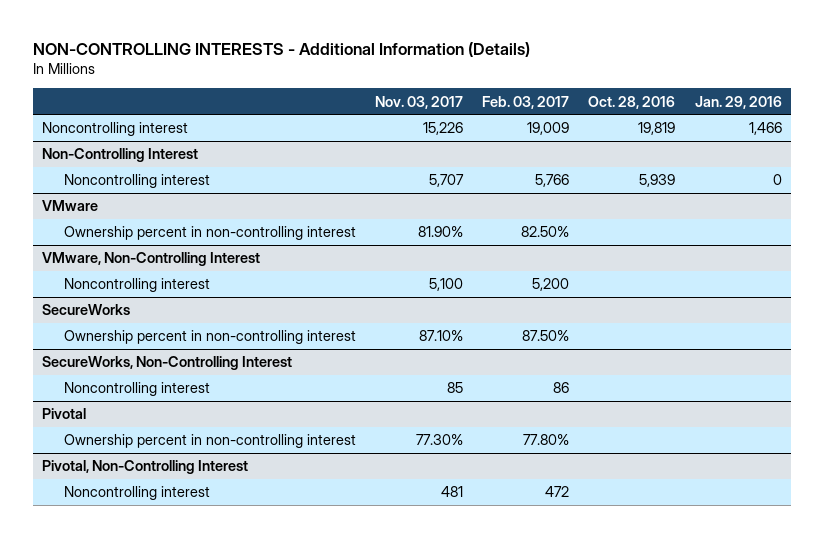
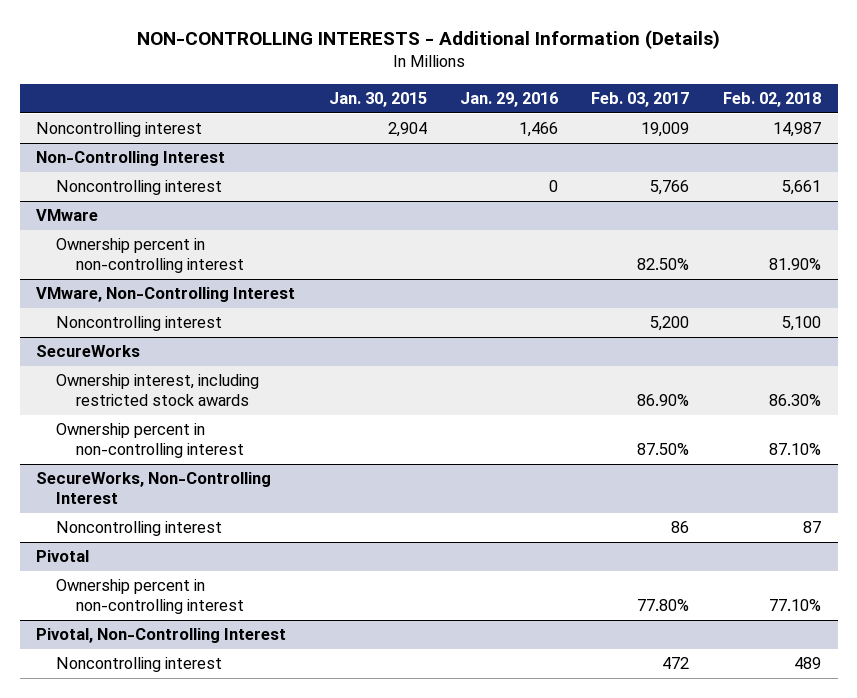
[375,95,464,109] Nov. 03, 2017 -> none
[588,95,676,109] Oct. 28, 2016 -> none
none -> [328,92,427,108] Jan. 30, 2015
none -> [722,92,821,108] Feb. 02, 2018
none -> [56,374,260,406] Ownership interest, including restricted stock awards

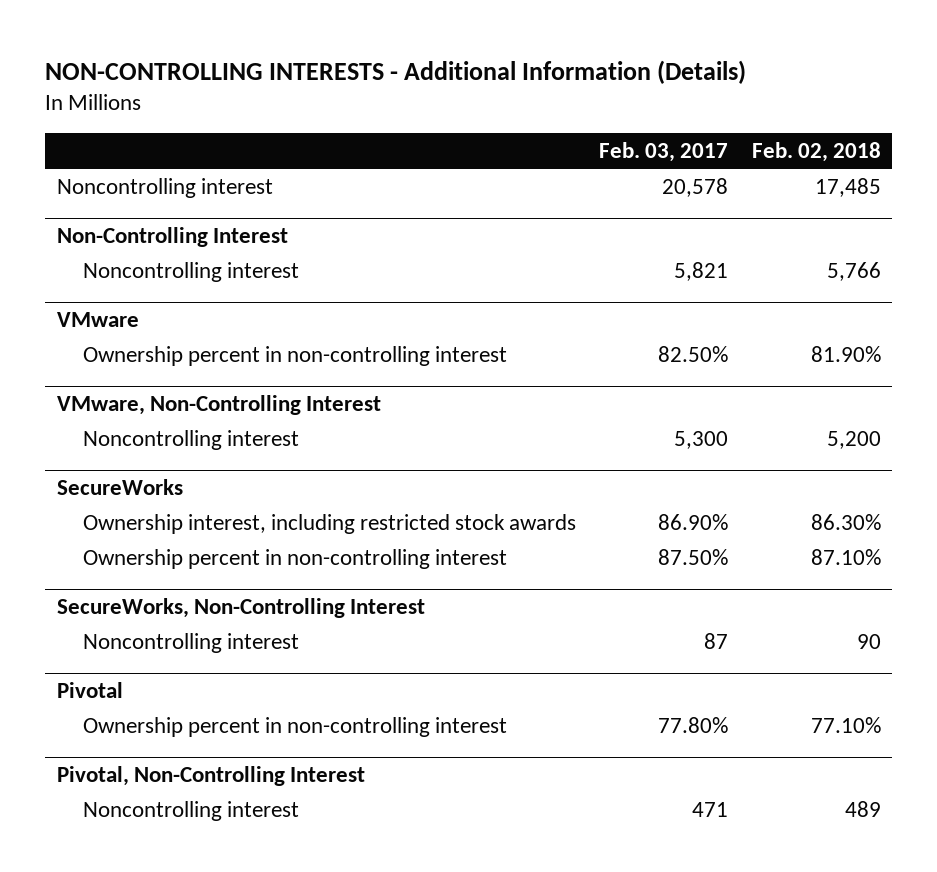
[328,92,427,108] Jan. 30, 2015 -> none
[460,92,559,108] Jan. 29, 2016 -> none
[641,122,690,138] 19,009 -> [662,177,729,197] 20,578
[772,122,821,138] 14,987 -> [814,177,881,197] 17,485
[650,180,690,196] 5,766 -> [674,261,729,281] 5,821
[781,180,821,196] 5,661 -> [826,261,881,281] 5,766
[650,316,690,332] 5,200 -> [674,430,729,449] 5,300
[781,316,821,332] 5,100 -> [826,430,881,449] 5,200
[671,521,690,534] 86 -> [704,632,729,649] 87
[802,521,821,534] 87 -> [856,633,881,649] 90
[662,657,690,670] 472 -> [692,801,729,817] 471

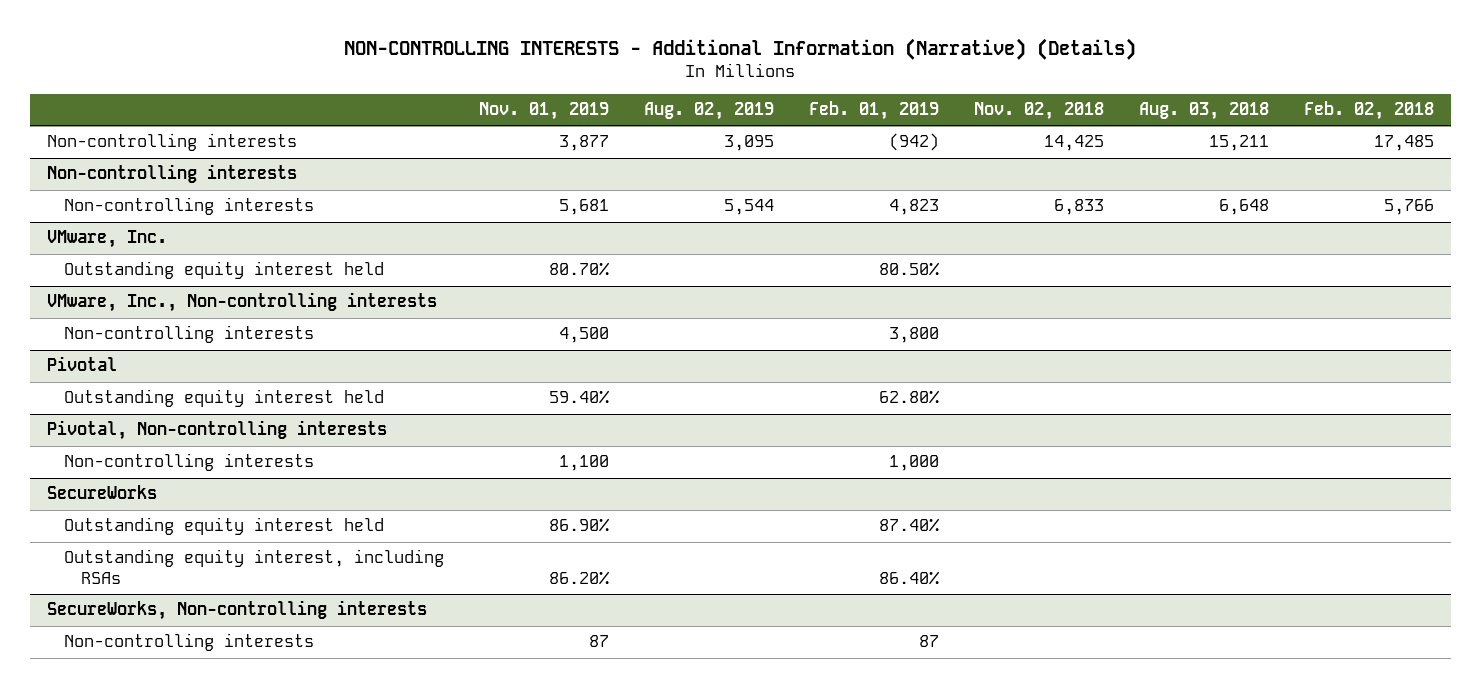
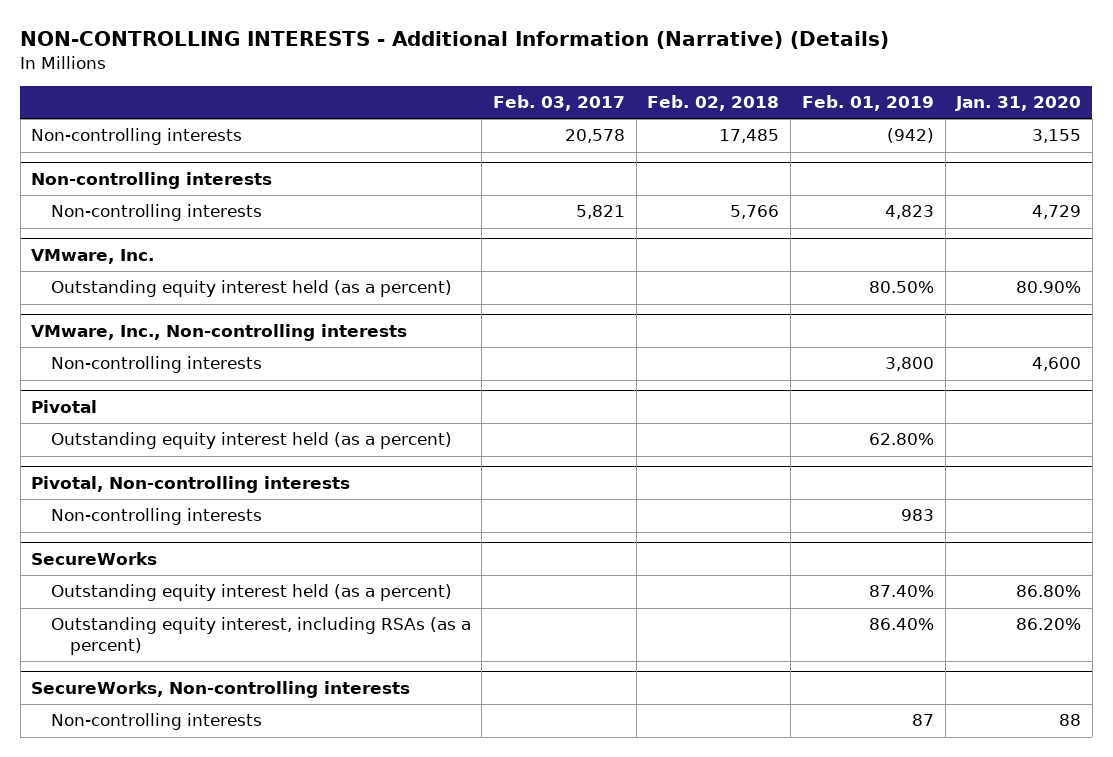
[479,102,610,121] Nov. 01, 2019 -> none
[643,102,774,121] Aug. 02, 2019 -> none
[973,102,1104,121] Nov. 02, 2018 -> none
[1138,102,1269,121] Aug. 03, 2018 -> none
none -> [492,95,625,112] Feb. 03, 2017
none -> [955,96,1082,112] Jan. 31, 2020
[64,261,385,280] Outstanding equity interest held -> [50,280,452,298] Outstanding equity interest held (as a percent)
[64,389,385,408] Outstanding equity interest held -> [50,432,452,450] Outstanding equity interest held (as a percent)
[888,455,939,472] 1,000 -> [900,509,934,522] 983
[64,517,385,536] Outstanding equity interest held -> [50,584,452,602] Outstanding equity interest held (as a percent)
[64,549,445,585] Outstanding equity interest, including RSAs -> [50,617,471,656] Outstanding equity interest, including RSAs (as a percent)

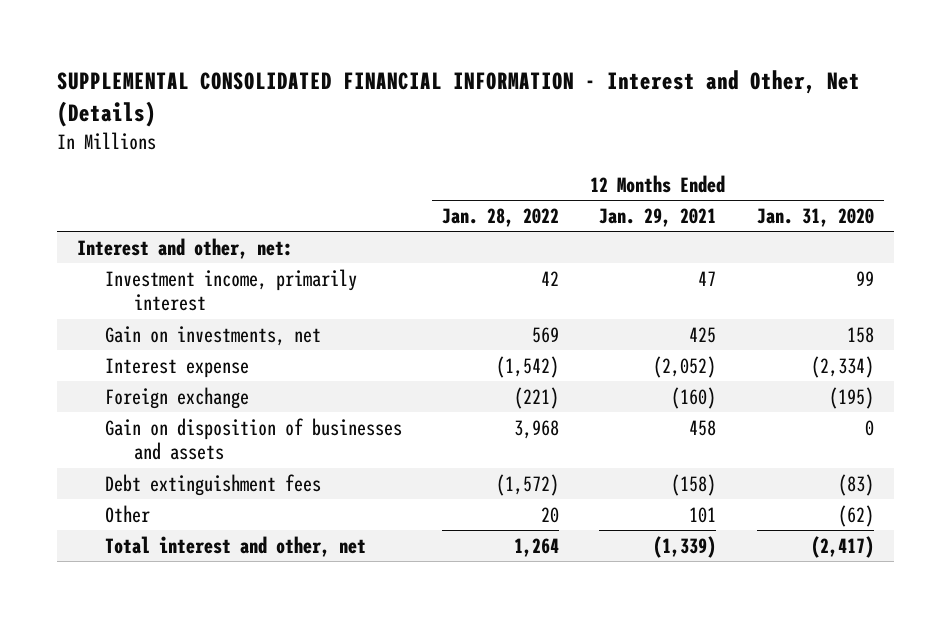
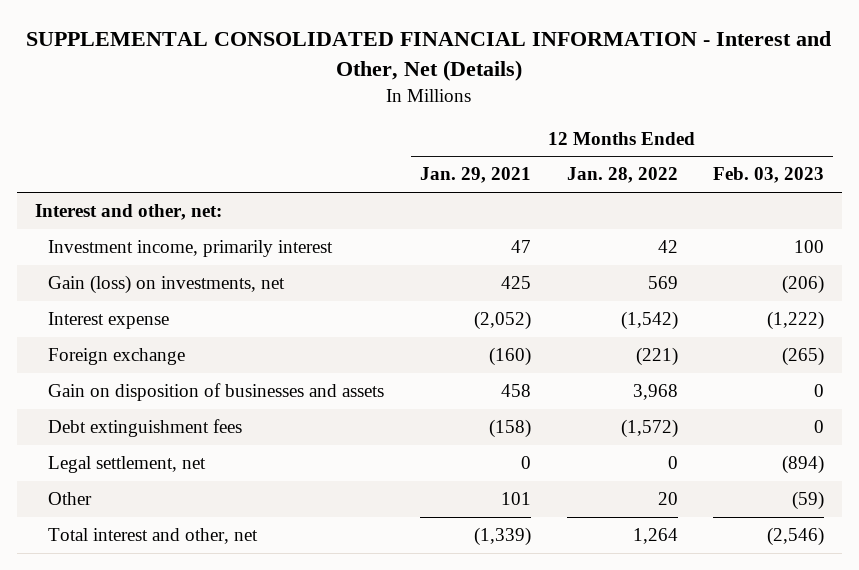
[756,208,874,228] Jan. 31, 2020 -> none
none -> [713,167,825,184] Feb. 03, 2023
[105,325,322,346] Gain on investments, net -> [48,275,286,295] Gain (loss) on investments, net
none -> [48,456,207,474] Legal settlement, net

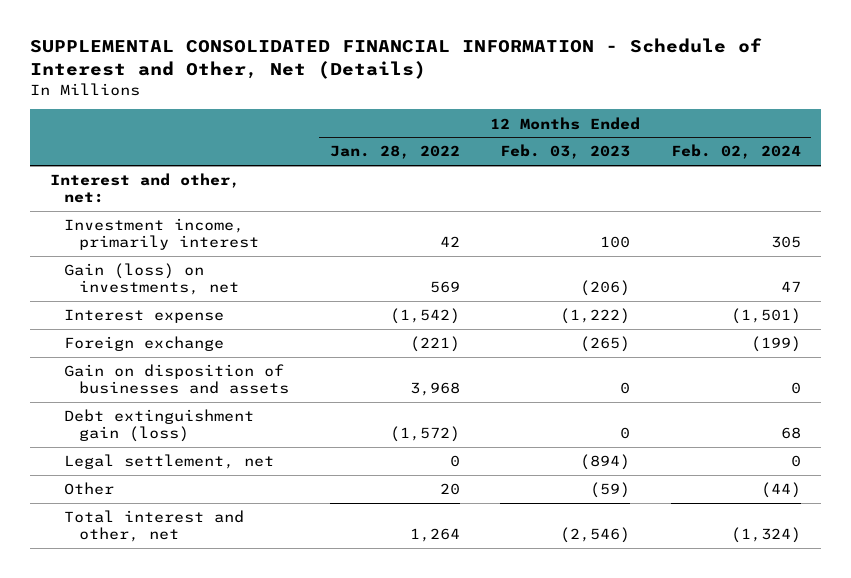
[26,31,832,81] SUPPLEMENTAL CONSOLIDATED FINANCIAL INFORMATION - Interest and Other, Net (Details) -> [29,38,762,80] SUPPLEMENTAL CONSOLIDATED FINANCIAL INFORMATION - Schedule of Interest and Other, Net (Details)
[420,167,532,184] Jan. 29, 2021 -> none
none -> [670,144,801,160] Feb. 02, 2024
[48,419,243,438] Debt extinguishment fees -> [64,409,255,443] Debt extinguishment gain (loss)

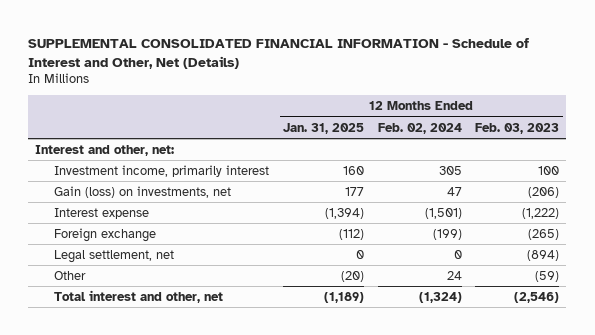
[329,145,460,160] Jan. 28, 2022 -> none
none -> [283,122,365,134] Jan. 31, 2025
[64,364,289,395] Gain on disposition of businesses and assets -> none
[64,409,255,443] Debt extinguishment gain (loss) -> none
[760,482,801,499] (44) -> [446,270,462,280] 24

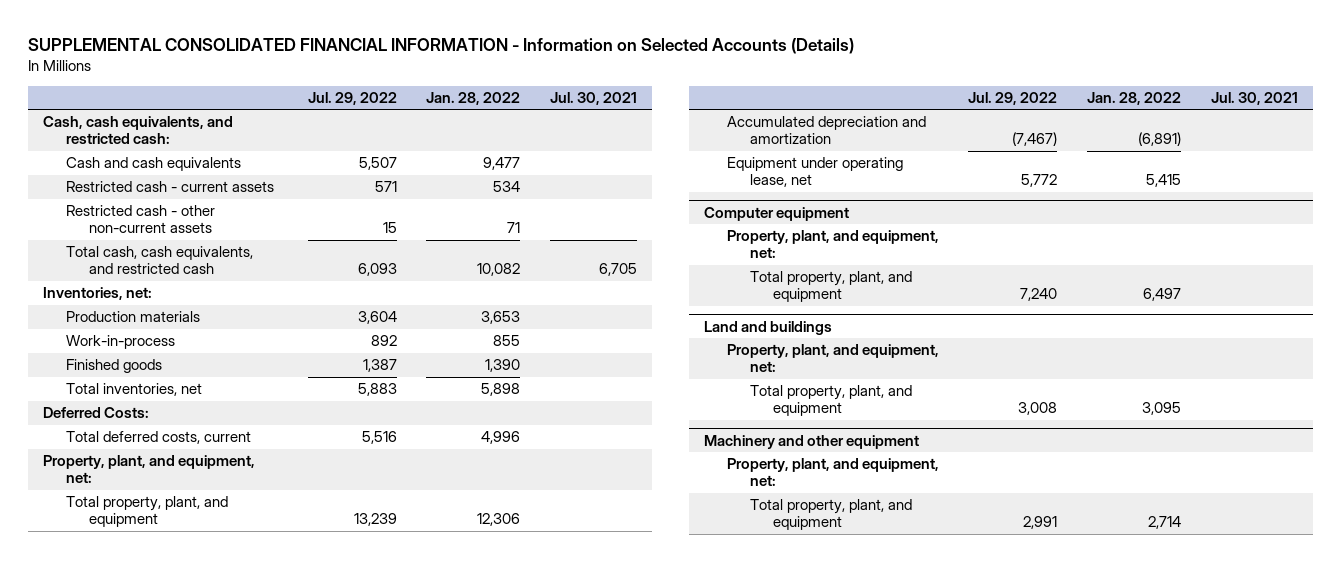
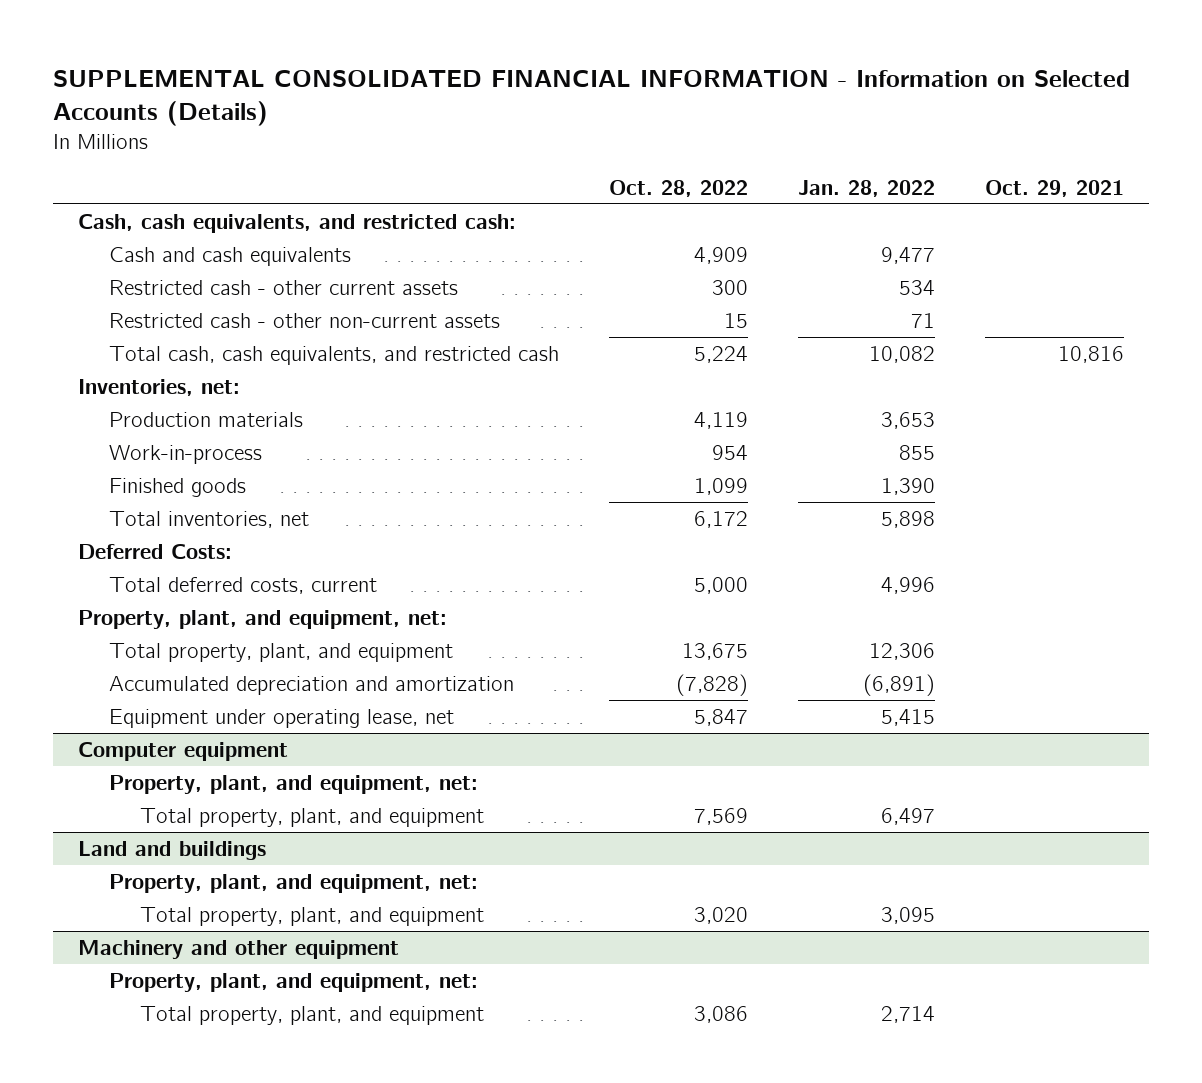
[307,91,397,105] Jul. 29, 2022 -> none
[549,91,637,105] Jul. 30, 2021 -> none
none -> [609,179,749,197] Oct. 28, 2022
none -> [985,179,1125,197] Oct. 29, 2021
[66,181,275,193] Restricted cash - current assets -> [109,279,459,295] Restricted cash - other current assets

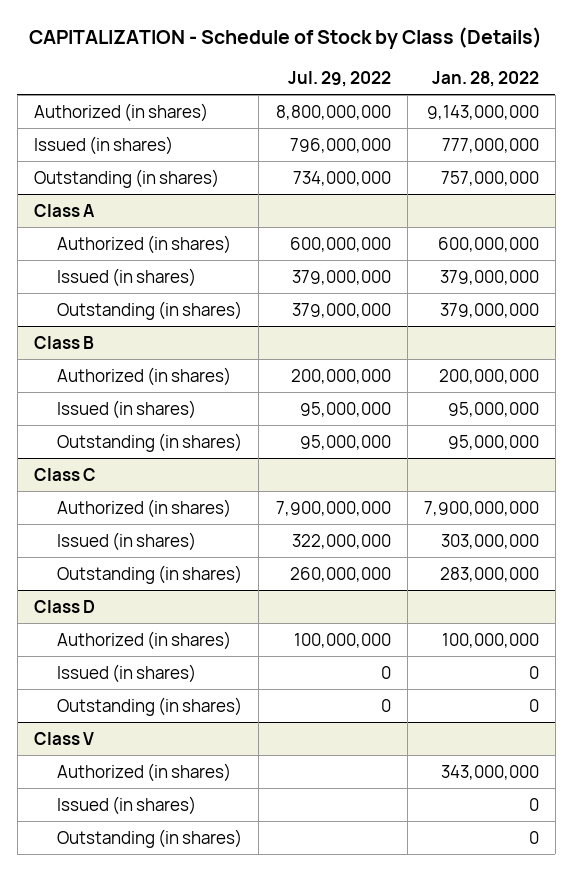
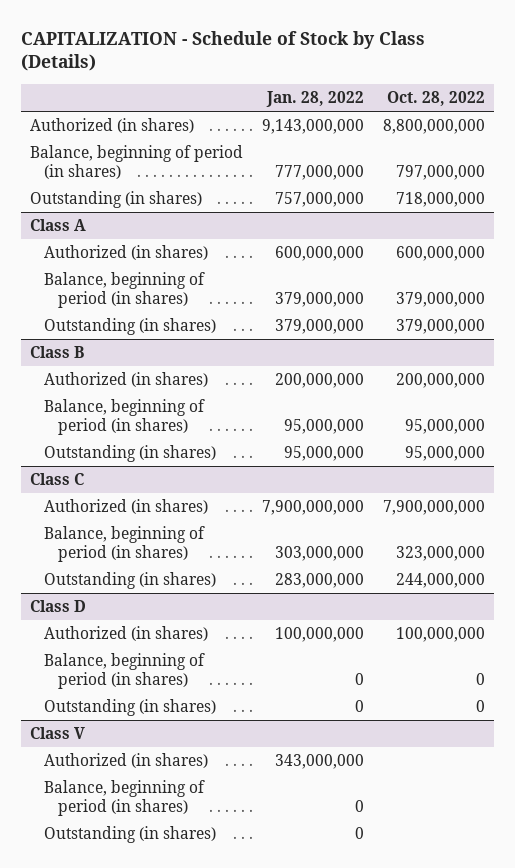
[287,70,391,87] Jul. 29, 2022 -> none
none -> [386,90,485,106] Oct. 28, 2022
[33,135,173,155] Issued (in shares) -> [30,145,244,180] Balance, beginning of period (in shares)
[57,267,197,287] Issued (in shares) -> [44,272,206,309] Balance, beginning of period (in shares)
[57,399,197,419] Issued (in shares) -> [44,399,206,436] Balance, beginning of period (in shares)
[57,531,197,551] Issued (in shares) -> [44,526,206,563] Balance, beginning of period (in shares)
[57,663,197,683] Issued (in shares) -> [44,653,206,690] Balance, beginning of period (in shares)
[57,795,197,815] Issued (in shares) -> [44,780,206,817] Balance, beginning of period (in shares)

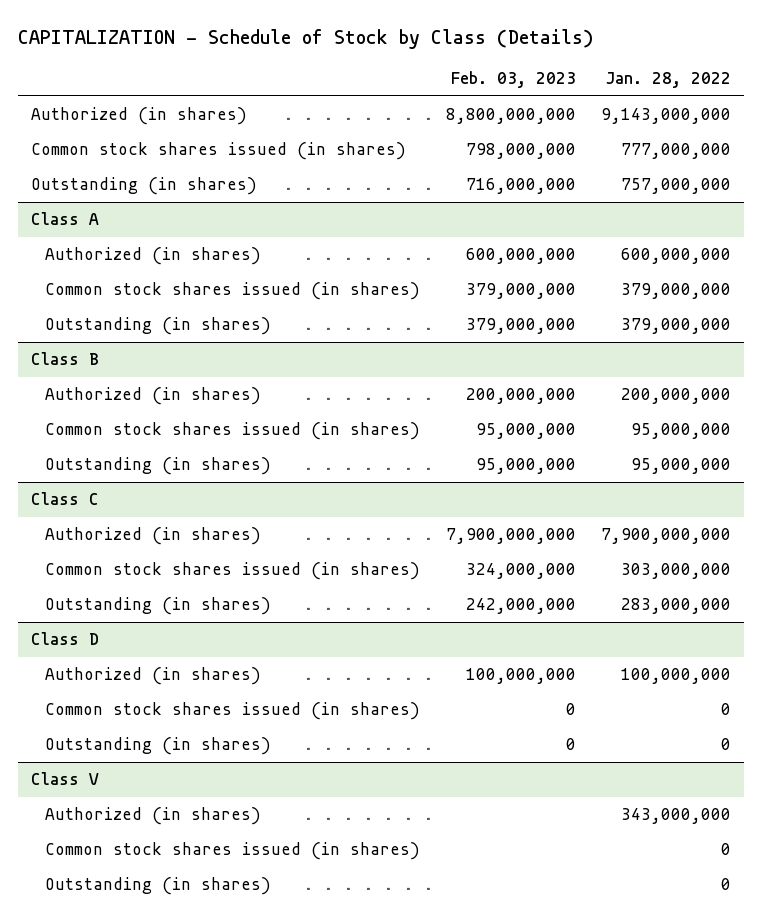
[386,90,485,106] Oct. 28, 2022 -> none
none -> [450,71,576,89] Feb. 03, 2023
[30,145,244,180] Balance, beginning of period (in shares) -> [30,142,406,161] Common stock shares issued (in shares)
[44,272,206,309] Balance, beginning of period (in shares) -> [44,282,420,301] Common stock shares issued (in shares)
[44,399,206,436] Balance, beginning of period (in shares) -> [44,422,420,441] Common stock shares issued (in shares)
[44,526,206,563] Balance, beginning of period (in shares) -> [44,562,420,581] Common stock shares issued (in shares)
[44,653,206,690] Balance, beginning of period (in shares) -> [44,702,420,721] Common stock shares issued (in shares)
[44,780,206,817] Balance, beginning of period (in shares) -> [44,842,420,861] Common stock shares issued (in shares)

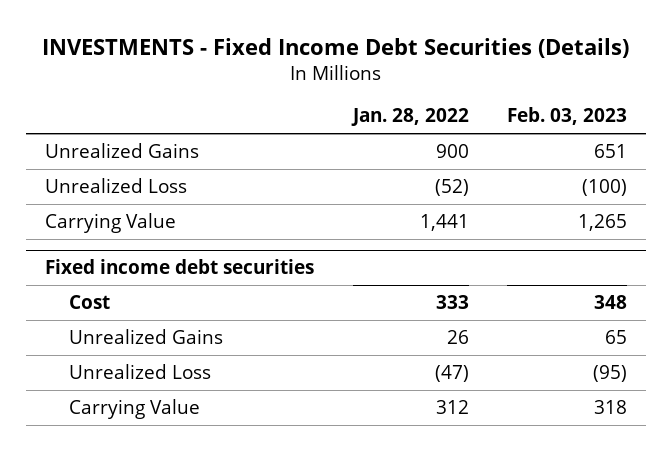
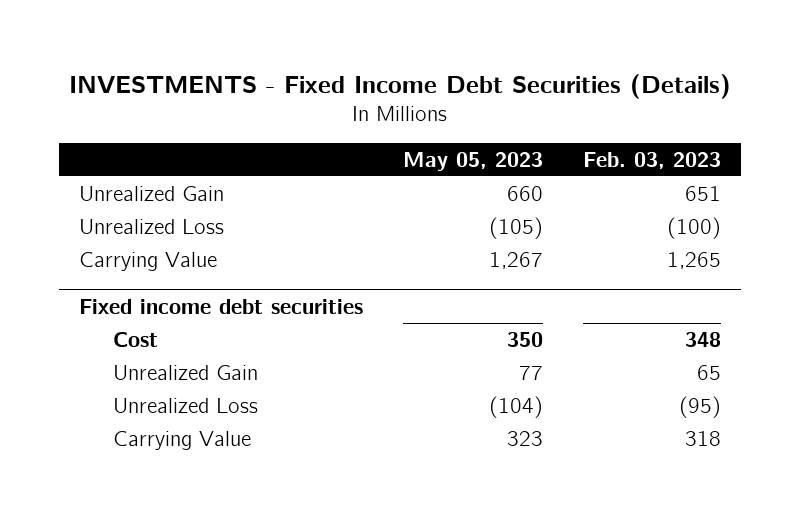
[350,108,469,127] Jan. 28, 2022 -> none
none -> [402,151,543,171] May 05, 2023
[45,142,200,158] Unrealized Gains -> [79,185,225,201] Unrealized Gain
[69,328,224,344] Unrealized Gains -> [113,364,259,380] Unrealized Gain

